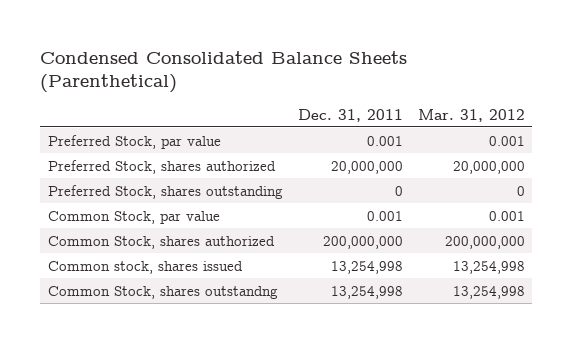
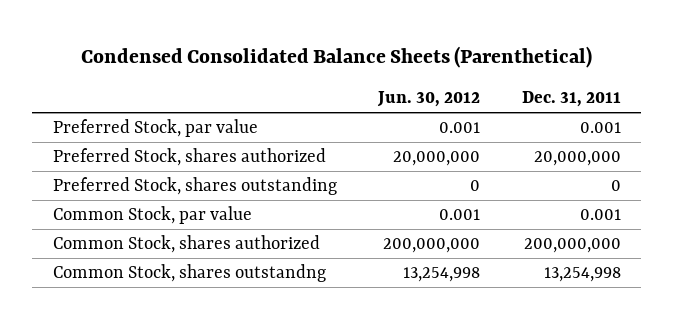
[417,108,525,122] Mar. 31, 2012 -> none
none -> [377,91,481,108] Jun. 30, 2012
[47,260,243,274] Common stock, shares issued -> none

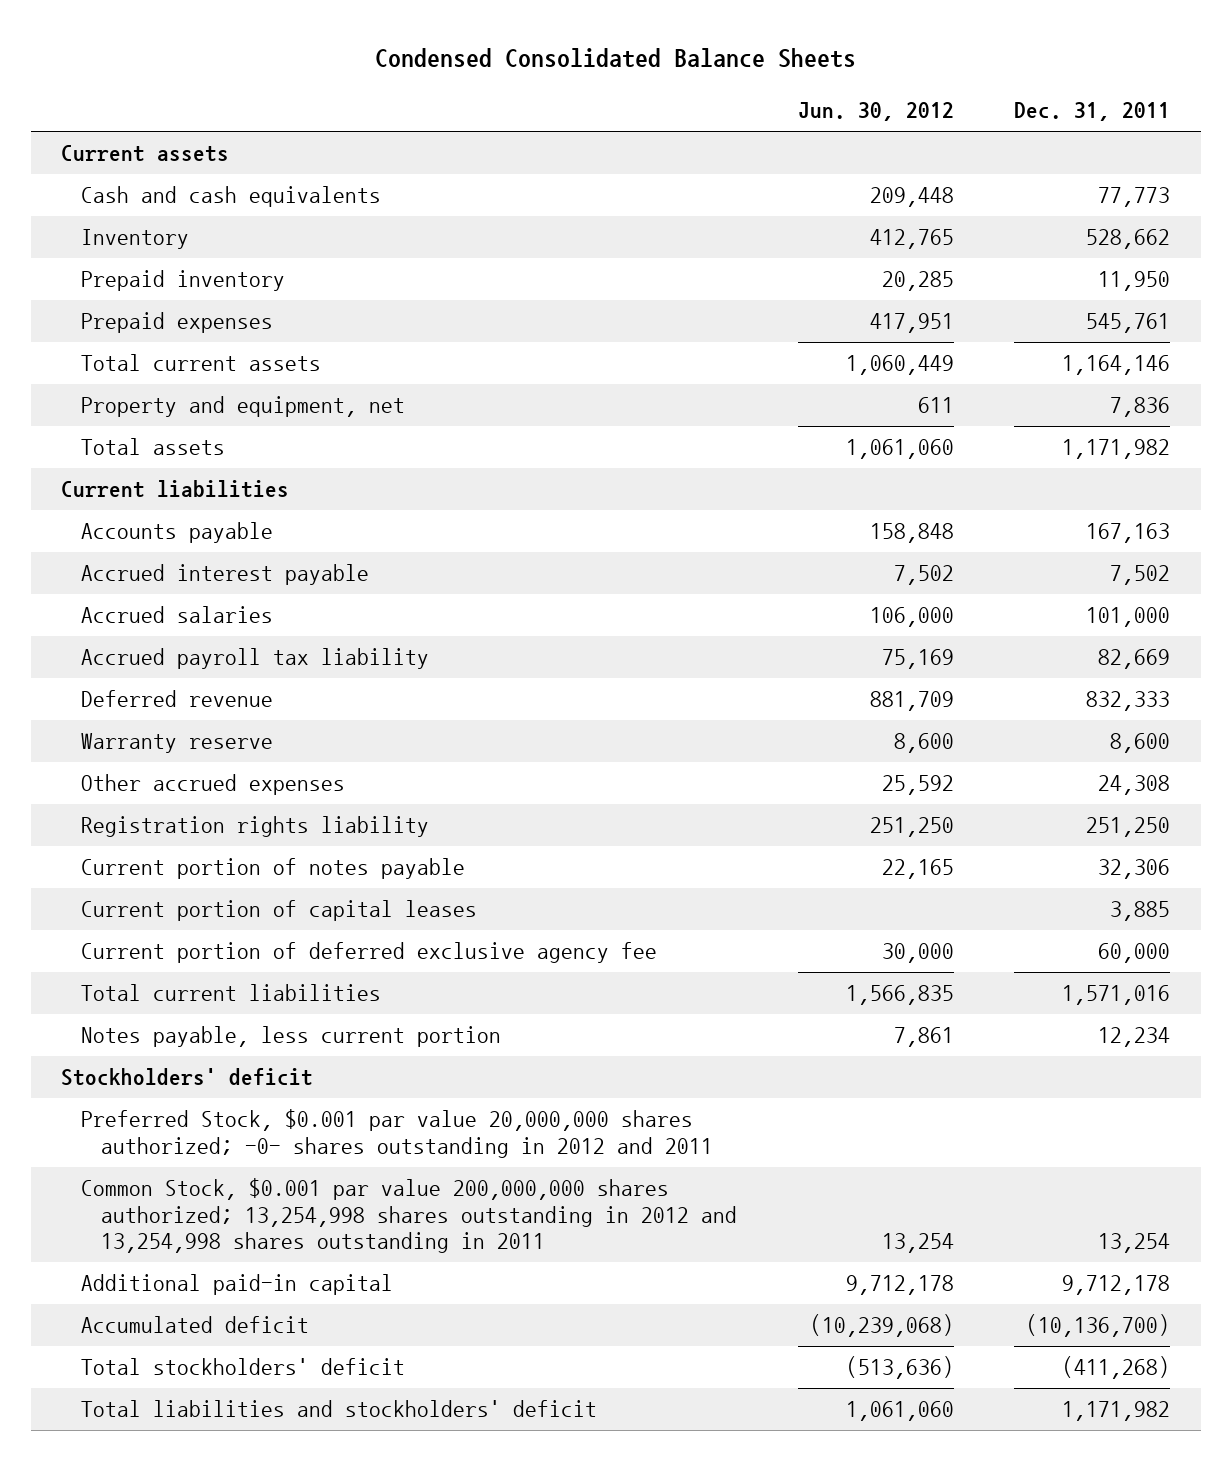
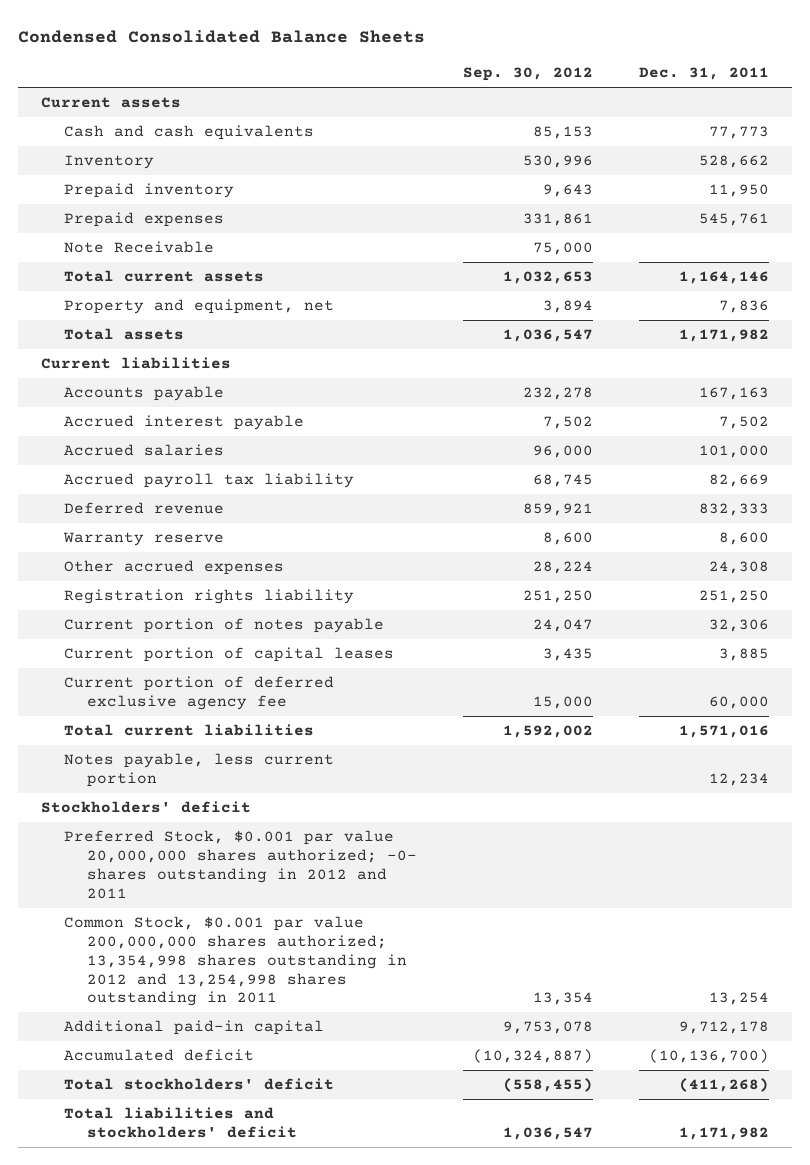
[797,102,954,122] Jun. 30, 2012 -> none
none -> [463,67,594,82] Sep. 30, 2012
none -> [63,241,214,254] Note Receivable
[81,1178,738,1254] Common Stock, $0.001 par value 200,000,000 shares authorized; 13,254,998 shares outstanding in 2012 and 13,254,998 shares outstanding in 2011 -> [63,916,408,1007] Common Stock, $0.001 par value 200,000,000 shares authorized; 13,354,998 shares outstanding in 2012 and 13,254,998 shares outstanding in 2011

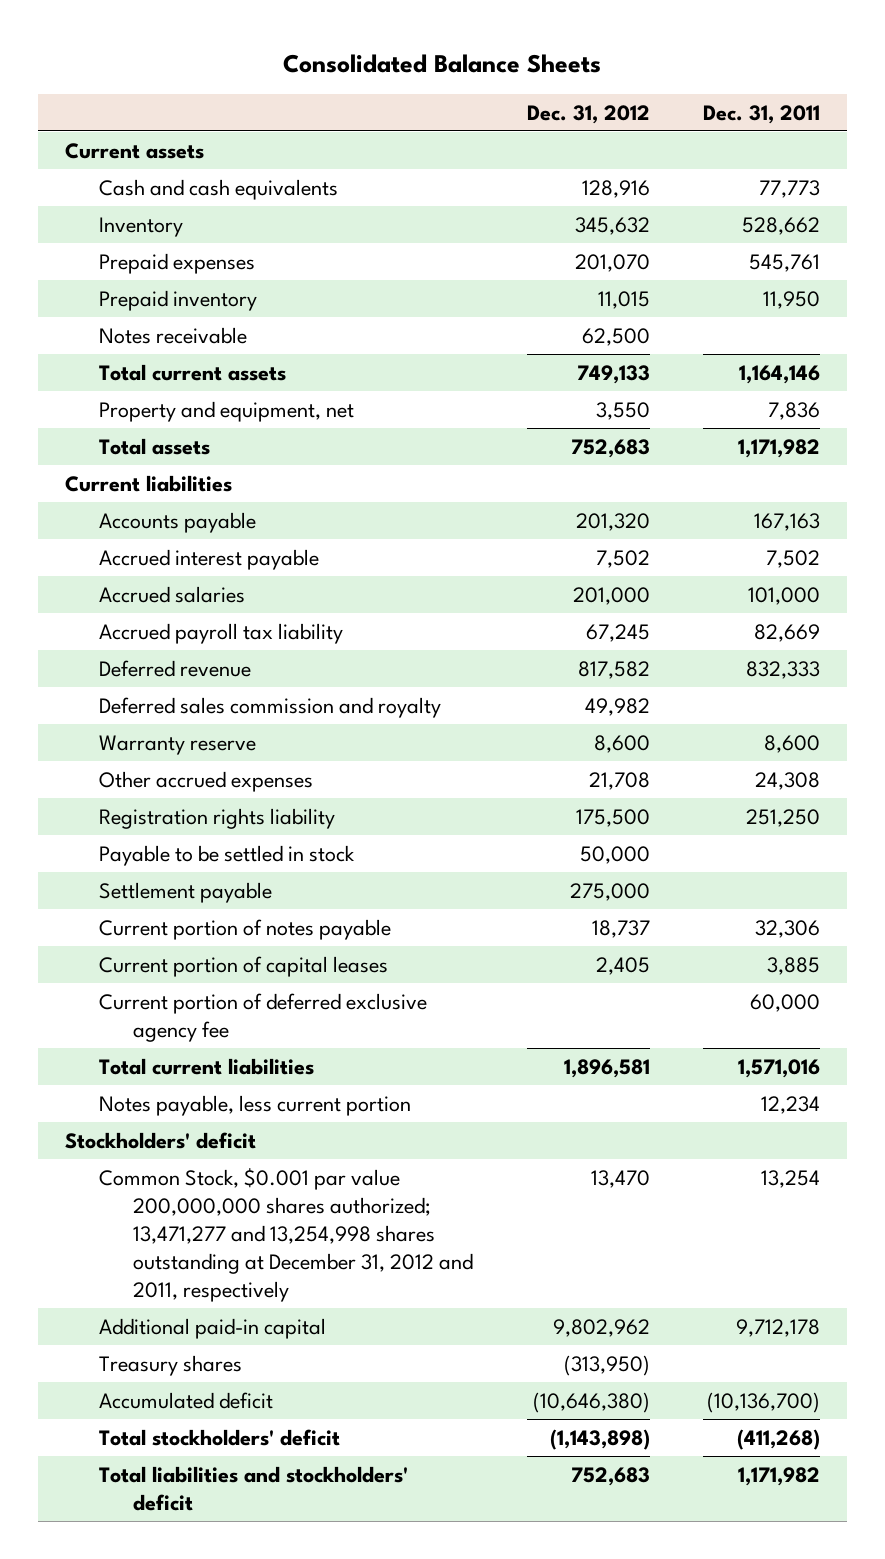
[17,30,425,44] Condensed Consolidated Balance Sheets -> [283,53,602,73] Consolidated Balance Sheets
[463,67,594,82] Sep. 30, 2012 -> none
none -> [526,104,650,124] Dec. 31, 2012
[63,183,234,199] Prepaid inventory -> [98,289,257,311] Prepaid inventory
[63,241,214,254] Note Receivable -> [98,326,247,344] Notes receivable
none -> [98,696,441,718] Deferred sales commission and royalty
none -> [98,844,355,866] Payable to be settled in stock
none -> [98,881,272,903] Settlement payable
[63,830,418,899] Preferred Stock, $0.001 par value 20,000,000 shares authorized; -0- shares outstanding in 2012 and 2011 -> none
[63,916,408,1007] Common Stock, $0.001 par value 200,000,000 shares authorized; 13,354,998 shares outstanding in 2012 and 13,254,998 shares outstanding in 2011 -> [98,1167,474,1302] Common Stock, $0.001 par value 200,000,000 shares authorized; 13,471,277 and 13,254,998 shares outstanding at December 31, 2012 and 2011, respectively
none -> [98,1354,242,1376] Treasury shares

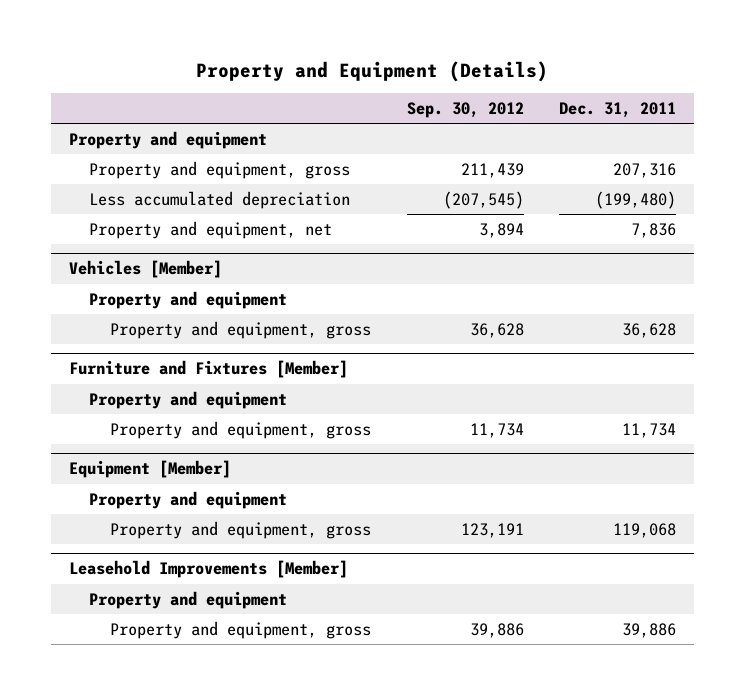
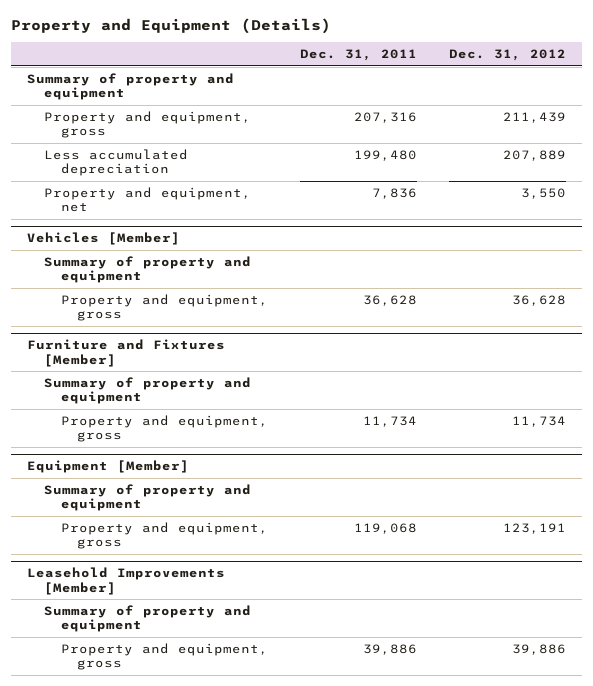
[406,101,524,118] Sep. 30, 2012 -> none
none -> [448,49,566,62] Dec. 31, 2012
[68,130,267,149] Property and equipment -> [27,73,235,101] Summary of property and equipment
[595,190,677,209] (199,480) -> [353,150,417,162] 199,480
[89,290,288,309] Property and equipment -> [43,256,251,284] Summary of property and equipment
[89,390,288,409] Property and equipment -> [43,377,251,405] Summary of property and equipment
[89,490,288,509] Property and equipment -> [43,484,251,512] Summary of property and equipment
[89,590,288,609] Property and equipment -> [43,605,251,633] Summary of property and equipment

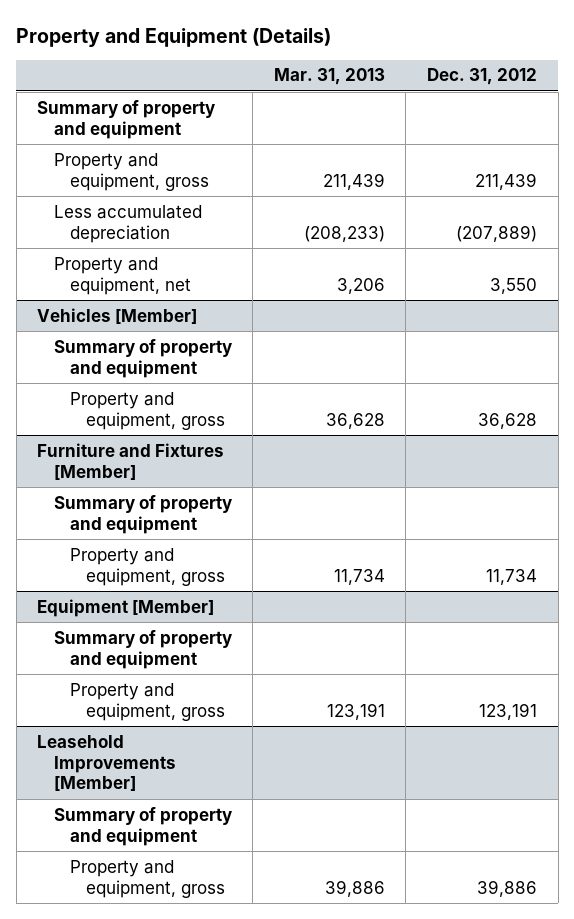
[299,49,417,62] Dec. 31, 2011 -> none
none -> [273,68,385,86] Mar. 31, 2013
[502,150,566,162] 207,889 -> [456,224,538,242] (207,889)

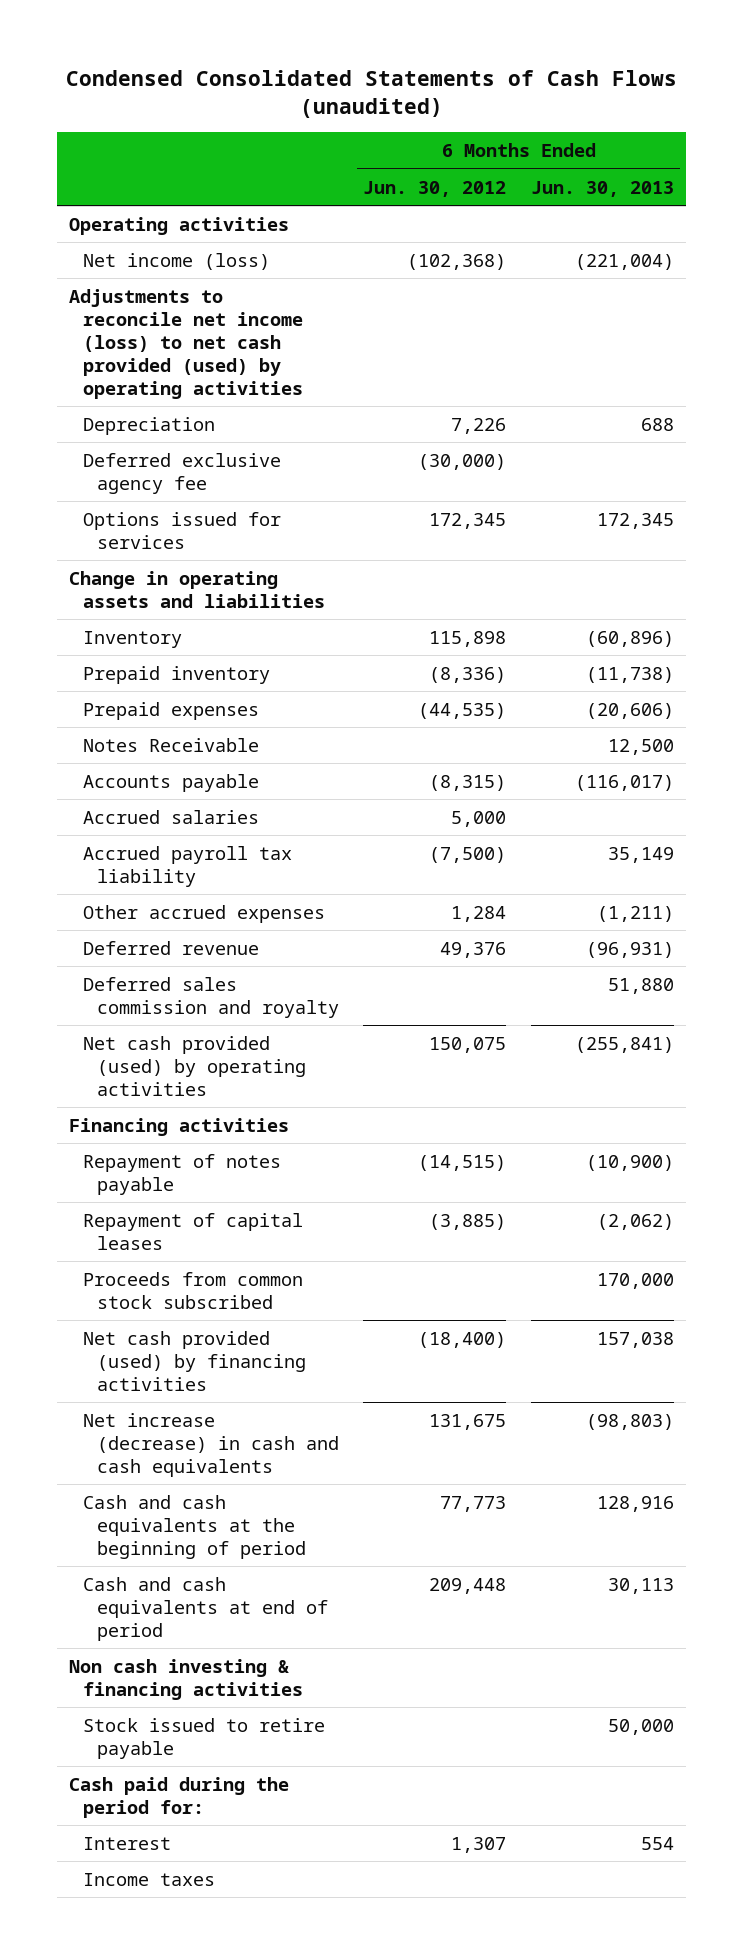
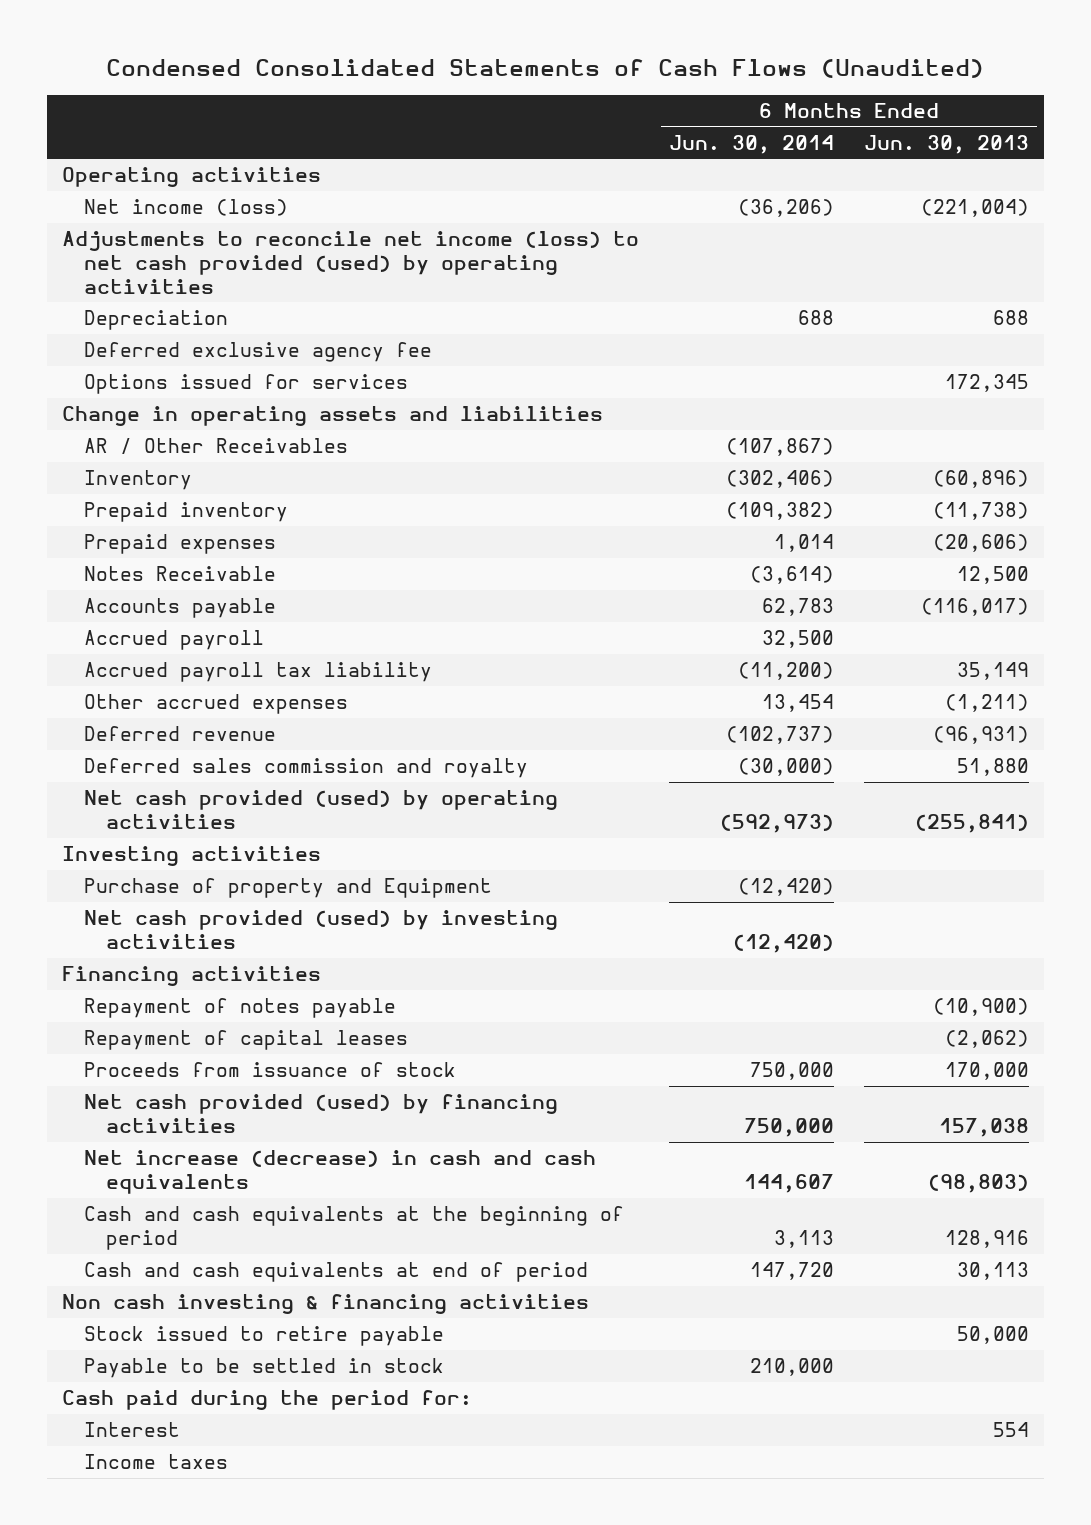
[65,69,677,119] Condensed Consolidated Statements of Cash Flows (unaudited) -> [106,59,985,79] Condensed Consolidated Statements of Cash Flows (Unaudited)
[363,180,507,197] Jun. 30, 2012 -> none
none -> [668,134,834,154] Jun. 30, 2014
none -> [83,438,348,455] AR / Other Receivables
[83,809,260,824] Accrued salaries -> none
none -> [83,630,264,651] Accrued payroll
none -> [61,846,321,867] Investing activities
none -> [83,878,492,899] Purchase of property and Equipment
none -> [83,910,558,949] Net cash provided (used) by investing activities
[83,1271,304,1309] Proceeds from common stock subscribed -> none
none -> [83,1062,456,1078] Proceeds from issuance of stock
none -> [83,1358,444,1379] Payable to be settled in stock

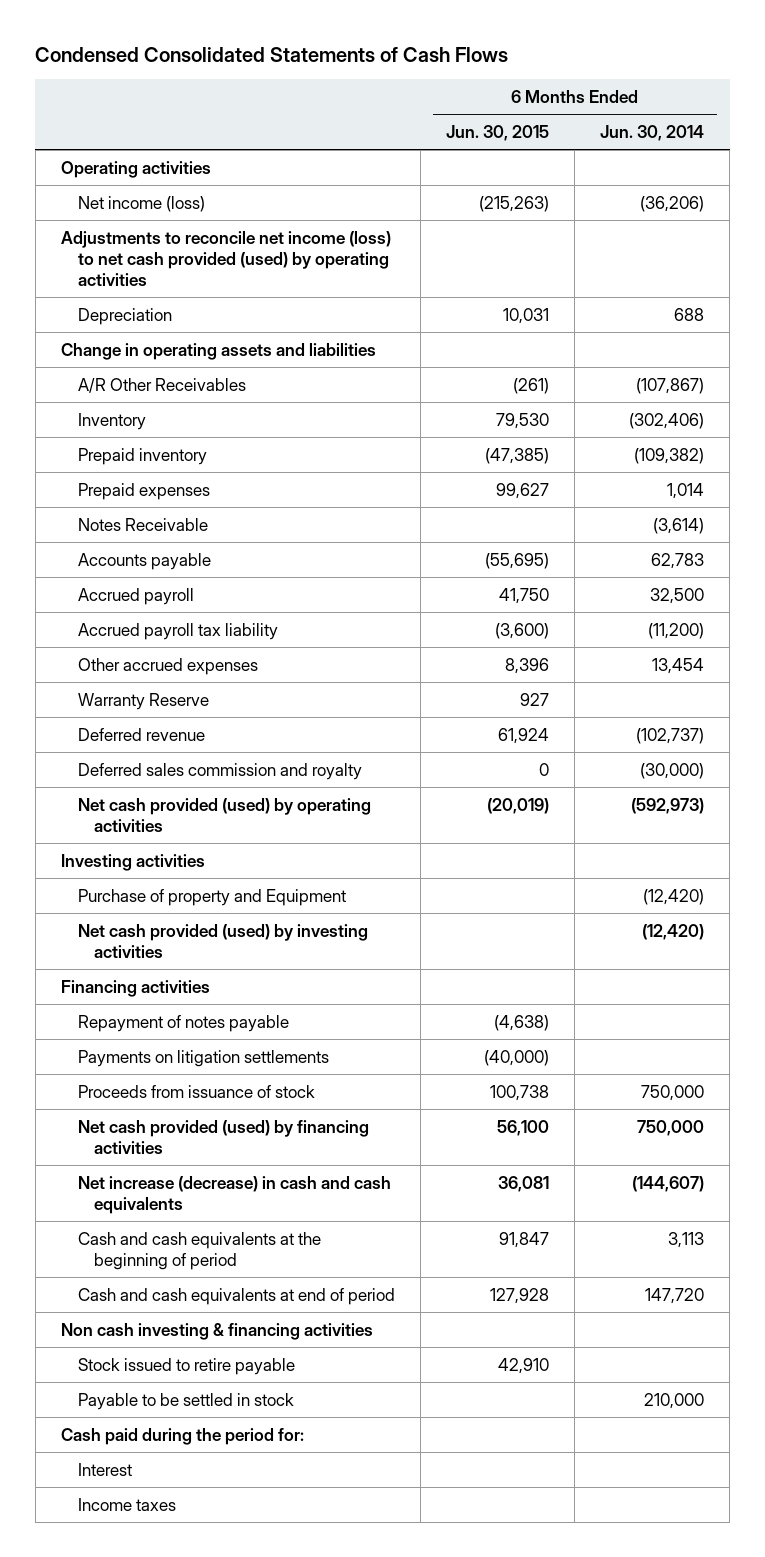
[106,59,985,79] Condensed Consolidated Statements of Cash Flows (Unaudited) -> [35,47,509,63] Condensed Consolidated Statements of Cash Flows
[864,134,1030,154] Jun. 30, 2013 -> none
none -> [445,125,549,142] Jun. 30, 2015
[83,342,432,363] Deferred exclusive agency fee -> none
[83,374,408,395] Options issued for services -> none
[83,438,348,455] AR / Other Receivables -> [77,377,246,393] A/R Other Receivables
none -> [77,692,209,710] Warranty Reserve
[83,1030,408,1051] Repayment of capital leases -> none
none -> [77,1049,329,1067] Payments on litigation settlements
[743,1173,834,1193] 144,607 -> [632,1175,705,1192] (144,607)

